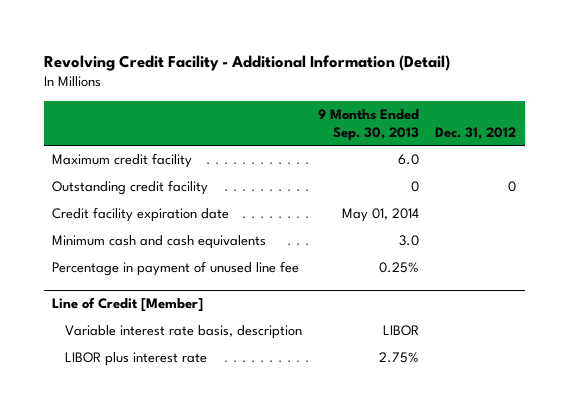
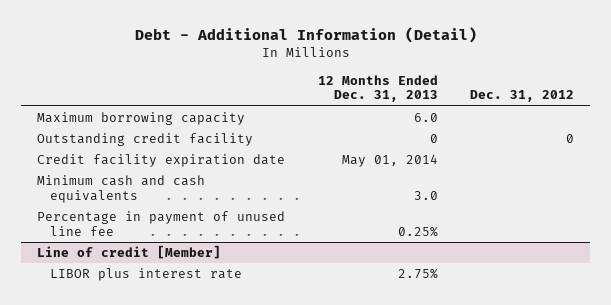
[44,54,451,71] Revolving Credit Facility - Additional Information (Detail) -> [134,27,477,44] Debt - Additional Information (Detail)
[318,108,420,141] 9 Months Ended Sep. 30, 2013 -> none
none -> [317,74,438,103] 12 Months Ended Dec. 31, 2013
[52,153,193,169] Maximum credit facility -> [37,111,246,125] Maximum borrowing capacity
[65,325,303,340] Variable interest rate basis, description -> none
[52,297,204,313] Line of Credit [Member] -> [37,244,222,259] Line of credit [Member]

